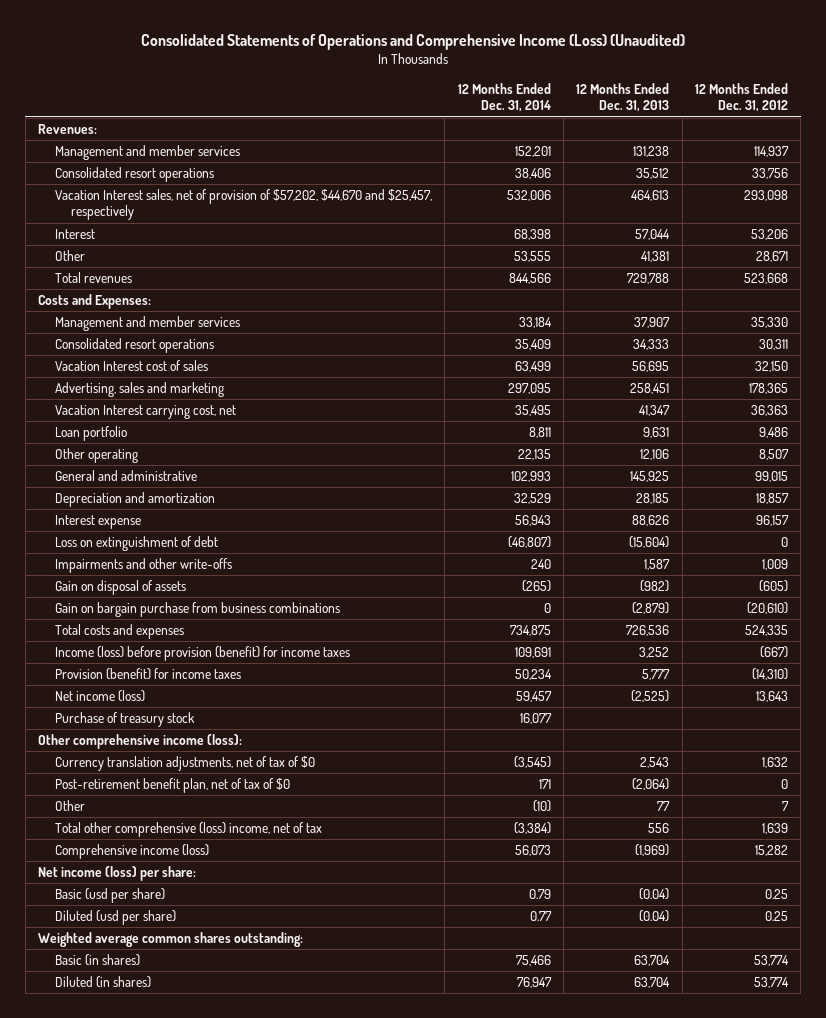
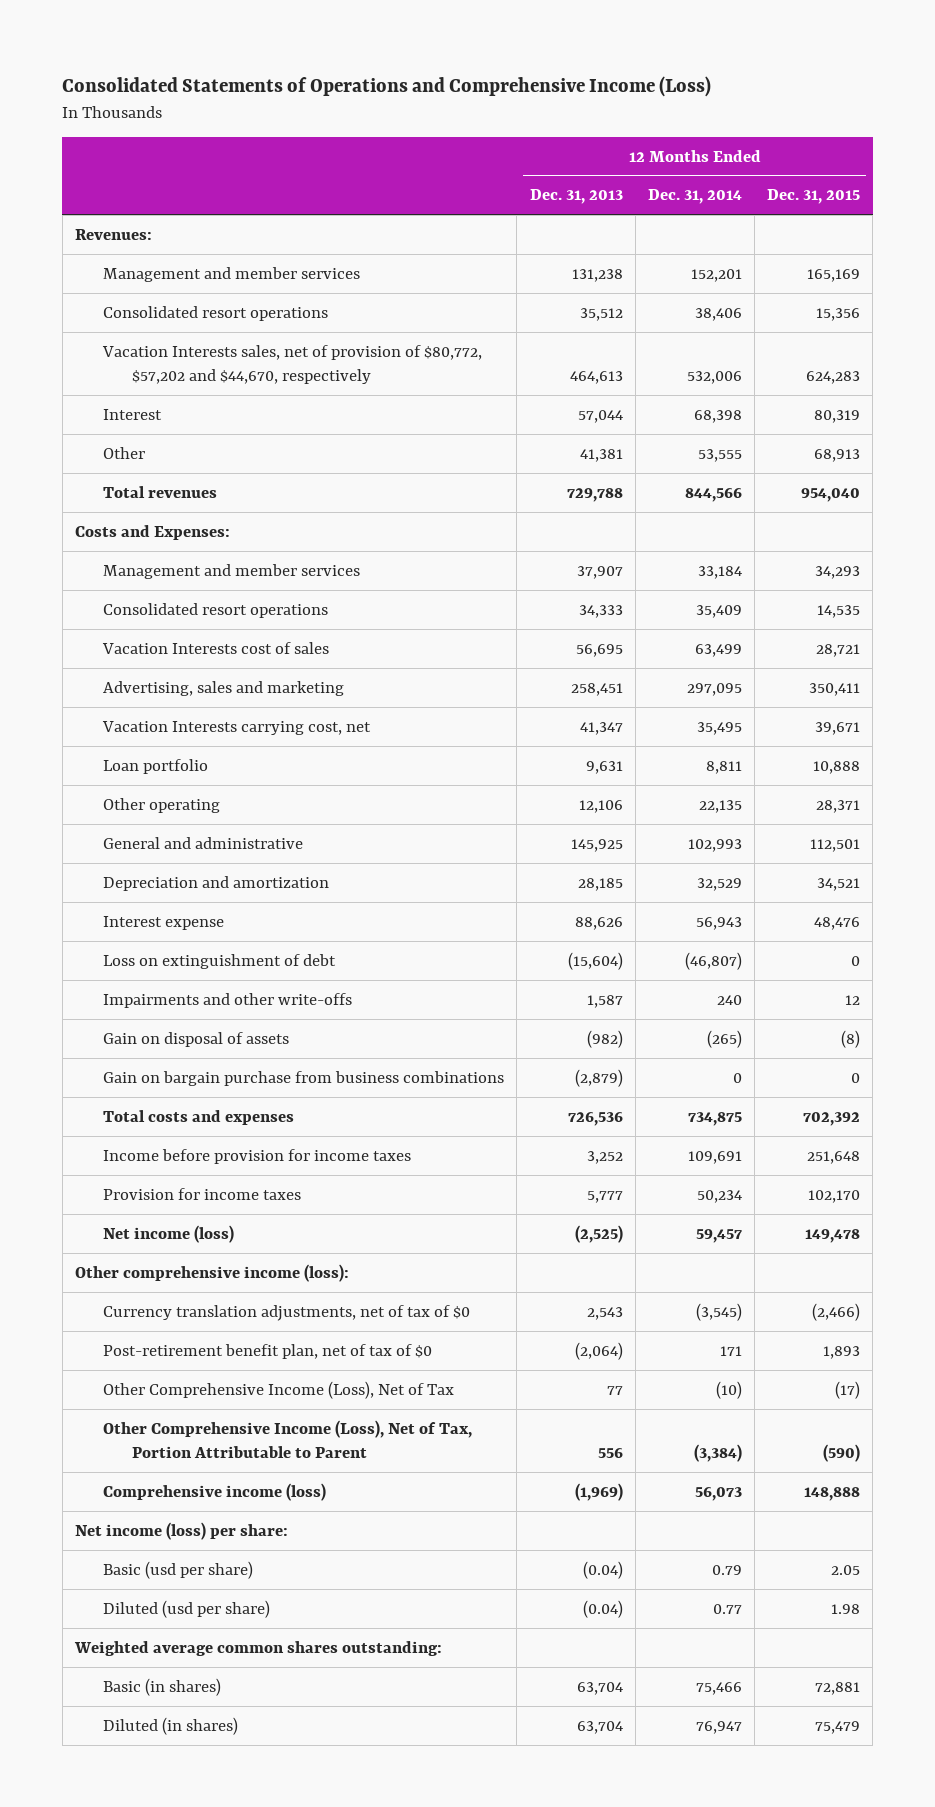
[141,34,686,51] Consolidated Statements of Operations and Comprehensive Income (Loss) (Unaudited) -> [62,75,712,97] Consolidated Statements of Operations and Comprehensive Income (Loss)
[694,82,788,113] 12 Months Ended Dec. 31, 2012 -> none
none -> [767,189,861,205] Dec. 31, 2015
[54,189,432,221] Vacation Interest sales, net of provision of $57,202, $44,670 and $25,457, respectively -> [102,344,483,385] Vacation Interests sales, net of provision of $80,772, $57,202 and $44,670, respectively
[54,360,208,372] Vacation Interest cost of sales -> [102,641,330,654] Vacation Interests cost of sales
[54,405,236,420] Vacation Interest carrying cost, net -> [102,720,372,735] Vacation Interests carrying cost, net
[54,646,350,662] Income (loss) before provision (benefit) for income taxes -> [103,1148,412,1164] Income before provision for income taxes
[54,668,241,681] Provision (benefit) for income taxes -> [103,1187,302,1200] Provision for income taxes
[54,712,195,728] Purchase of treasury stock -> none
[54,800,85,812] Other -> none
[54,822,322,838] Total other comprehensive (loss) income, net of tax -> [103,1380,455,1399] Other Comprehensive Income (Loss), Net of Tax
[513,822,551,835] (3,384) -> [715,1380,742,1399] (10)
[648,823,670,834] 556 -> [606,1385,623,1395] 77
none -> [103,1419,473,1459] Other Comprehensive Income (Loss), Net of Tax, Portion Attributable to Parent

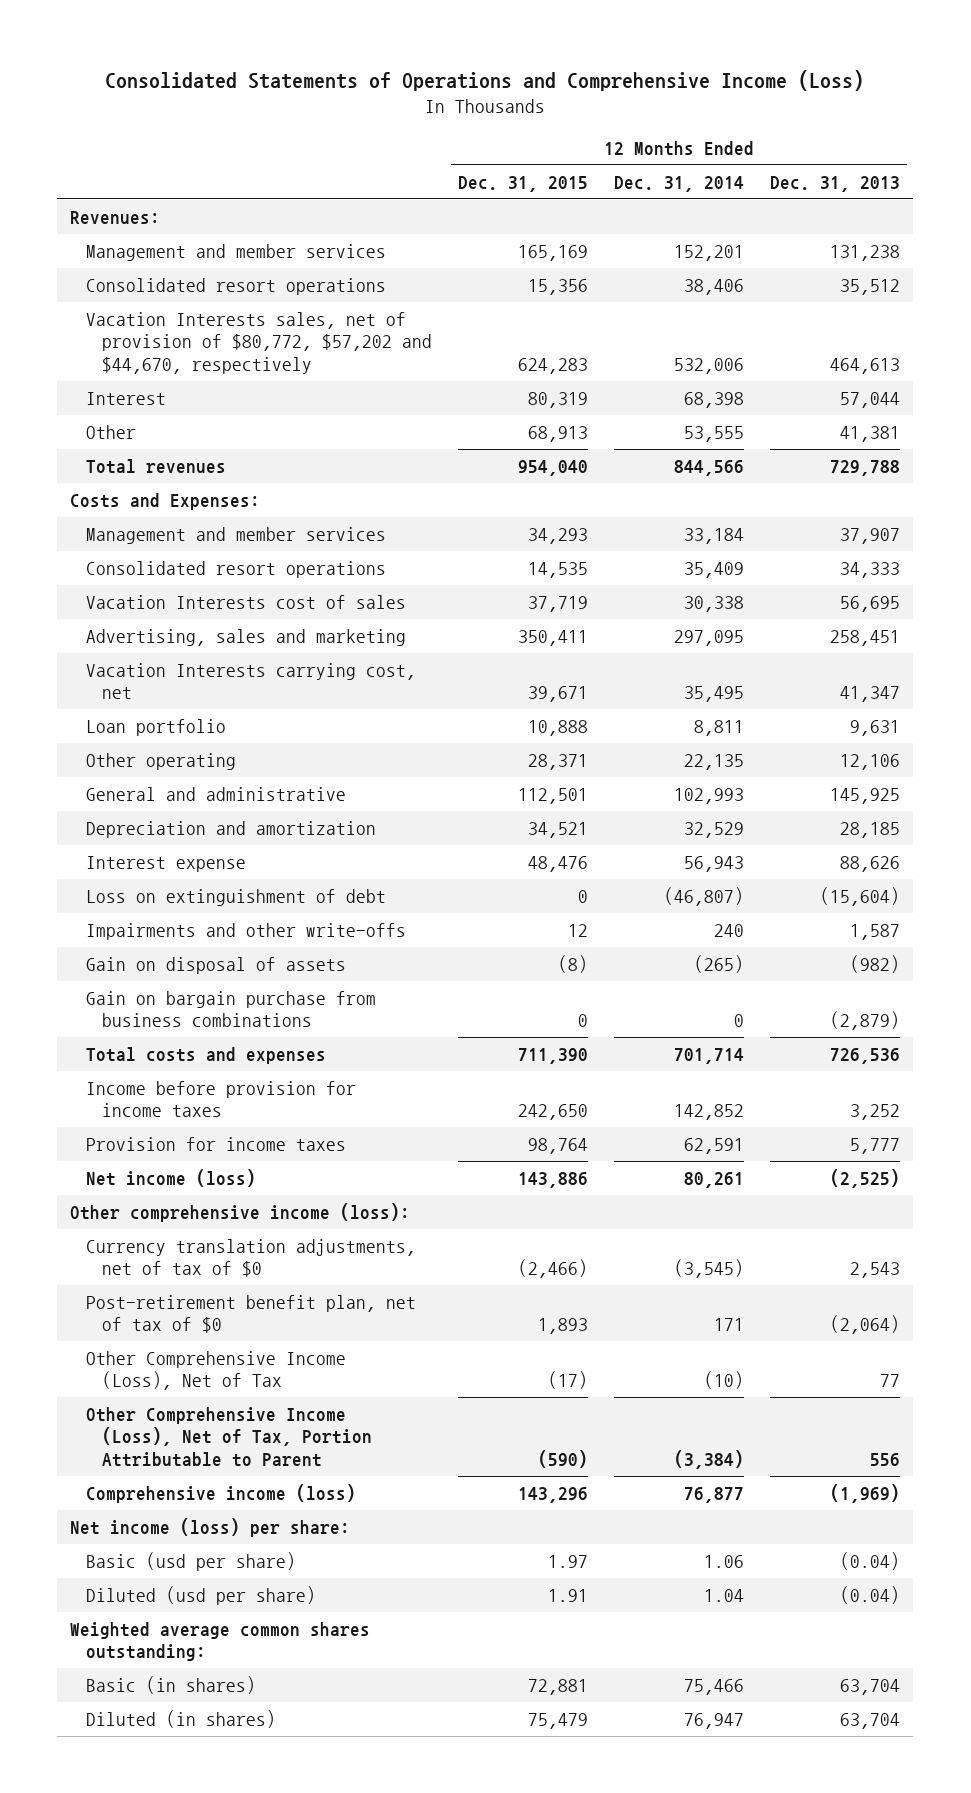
[694,643,742,657] 63,499 -> [684,595,745,612] 30,338
[816,643,861,657] 28,721 -> [527,595,588,612] 37,719
[687,1111,742,1126] 734,875 -> [674,1047,745,1064] 701,714
[803,1111,861,1126] 702,392 -> [517,1047,588,1064] 711,390
[687,1150,742,1164] 109,691 -> [674,1104,745,1121] 142,852
[807,1150,861,1164] 251,648 -> [517,1104,588,1121] 242,650
[696,1189,742,1203] 50,234 -> [684,1137,745,1154] 62,591
[808,1189,861,1203] 102,170 -> [527,1137,588,1154] 98,764
[695,1228,742,1243] 59,457 -> [684,1171,745,1188] 80,261
[805,1228,861,1243] 149,478 -> [517,1171,588,1188] 143,886
[694,1486,742,1501] 56,073 -> [684,1486,745,1503] 76,877
[804,1486,861,1501] 148,888 -> [517,1486,588,1503] 143,296
[711,1564,742,1575] 0.79 -> [704,1554,745,1568] 1.06
[831,1564,861,1575] 2.05 -> [547,1554,588,1568] 1.97
[712,1603,742,1614] 0.77 -> [704,1588,745,1602] 1.04
[831,1603,861,1614] 1.98 -> [547,1588,588,1602] 1.91

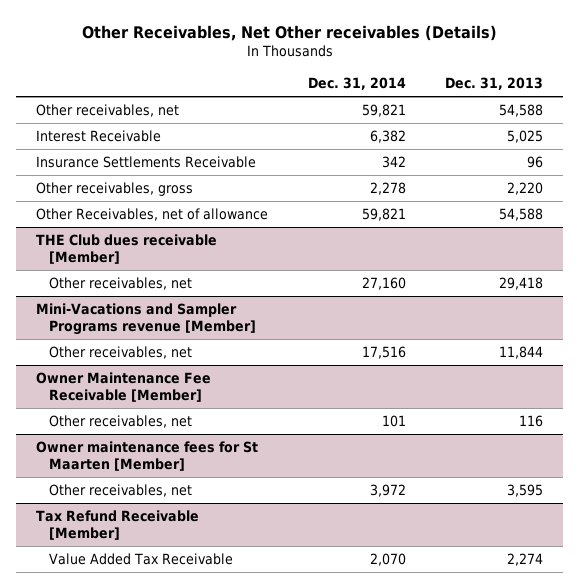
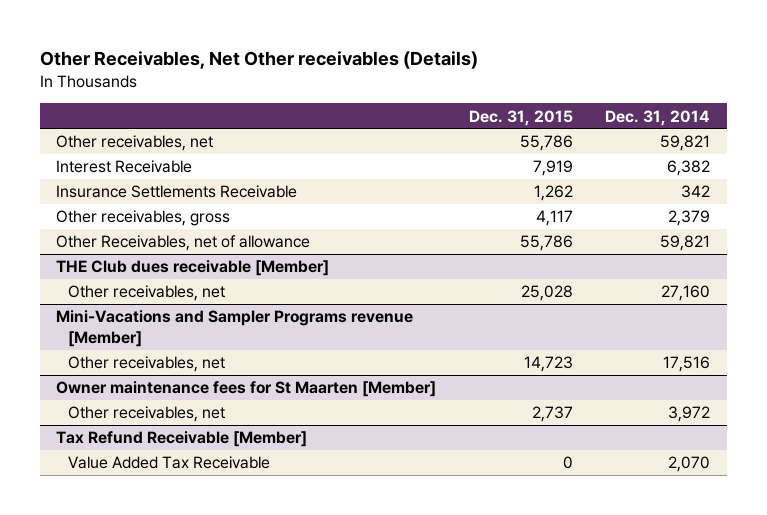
[445,77,544,91] Dec. 31, 2013 -> none
none -> [468,109,573,126] Dec. 31, 2015
[369,182,406,196] 2,278 -> [668,210,711,227] 2,379
[36,372,212,402] Owner Maintenance Fee Receivable [Member] -> none
[49,415,193,429] Other receivables, net -> none

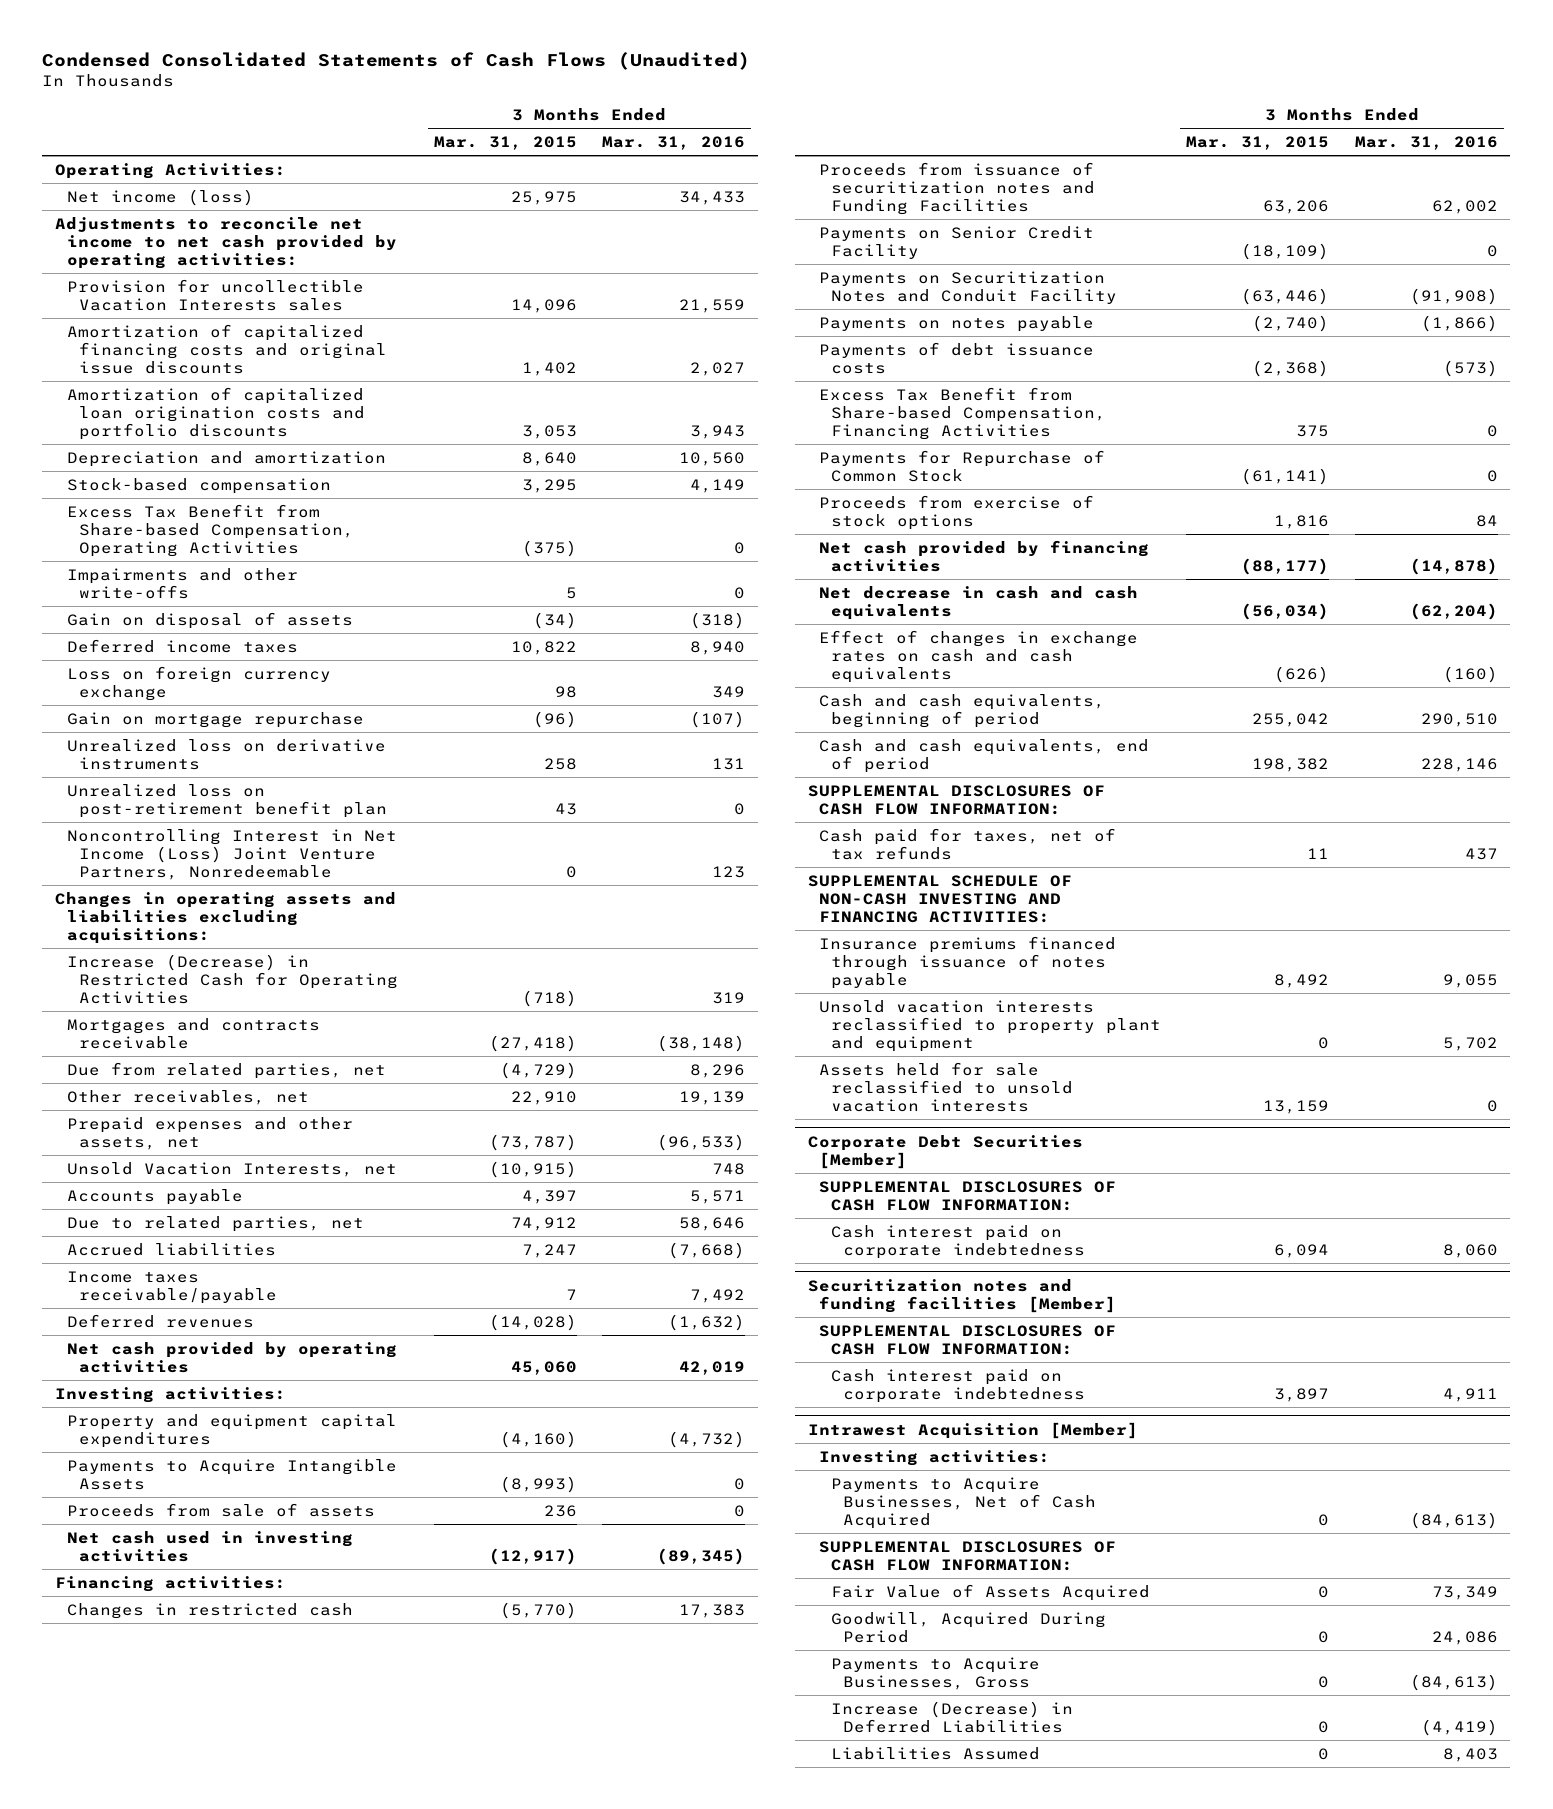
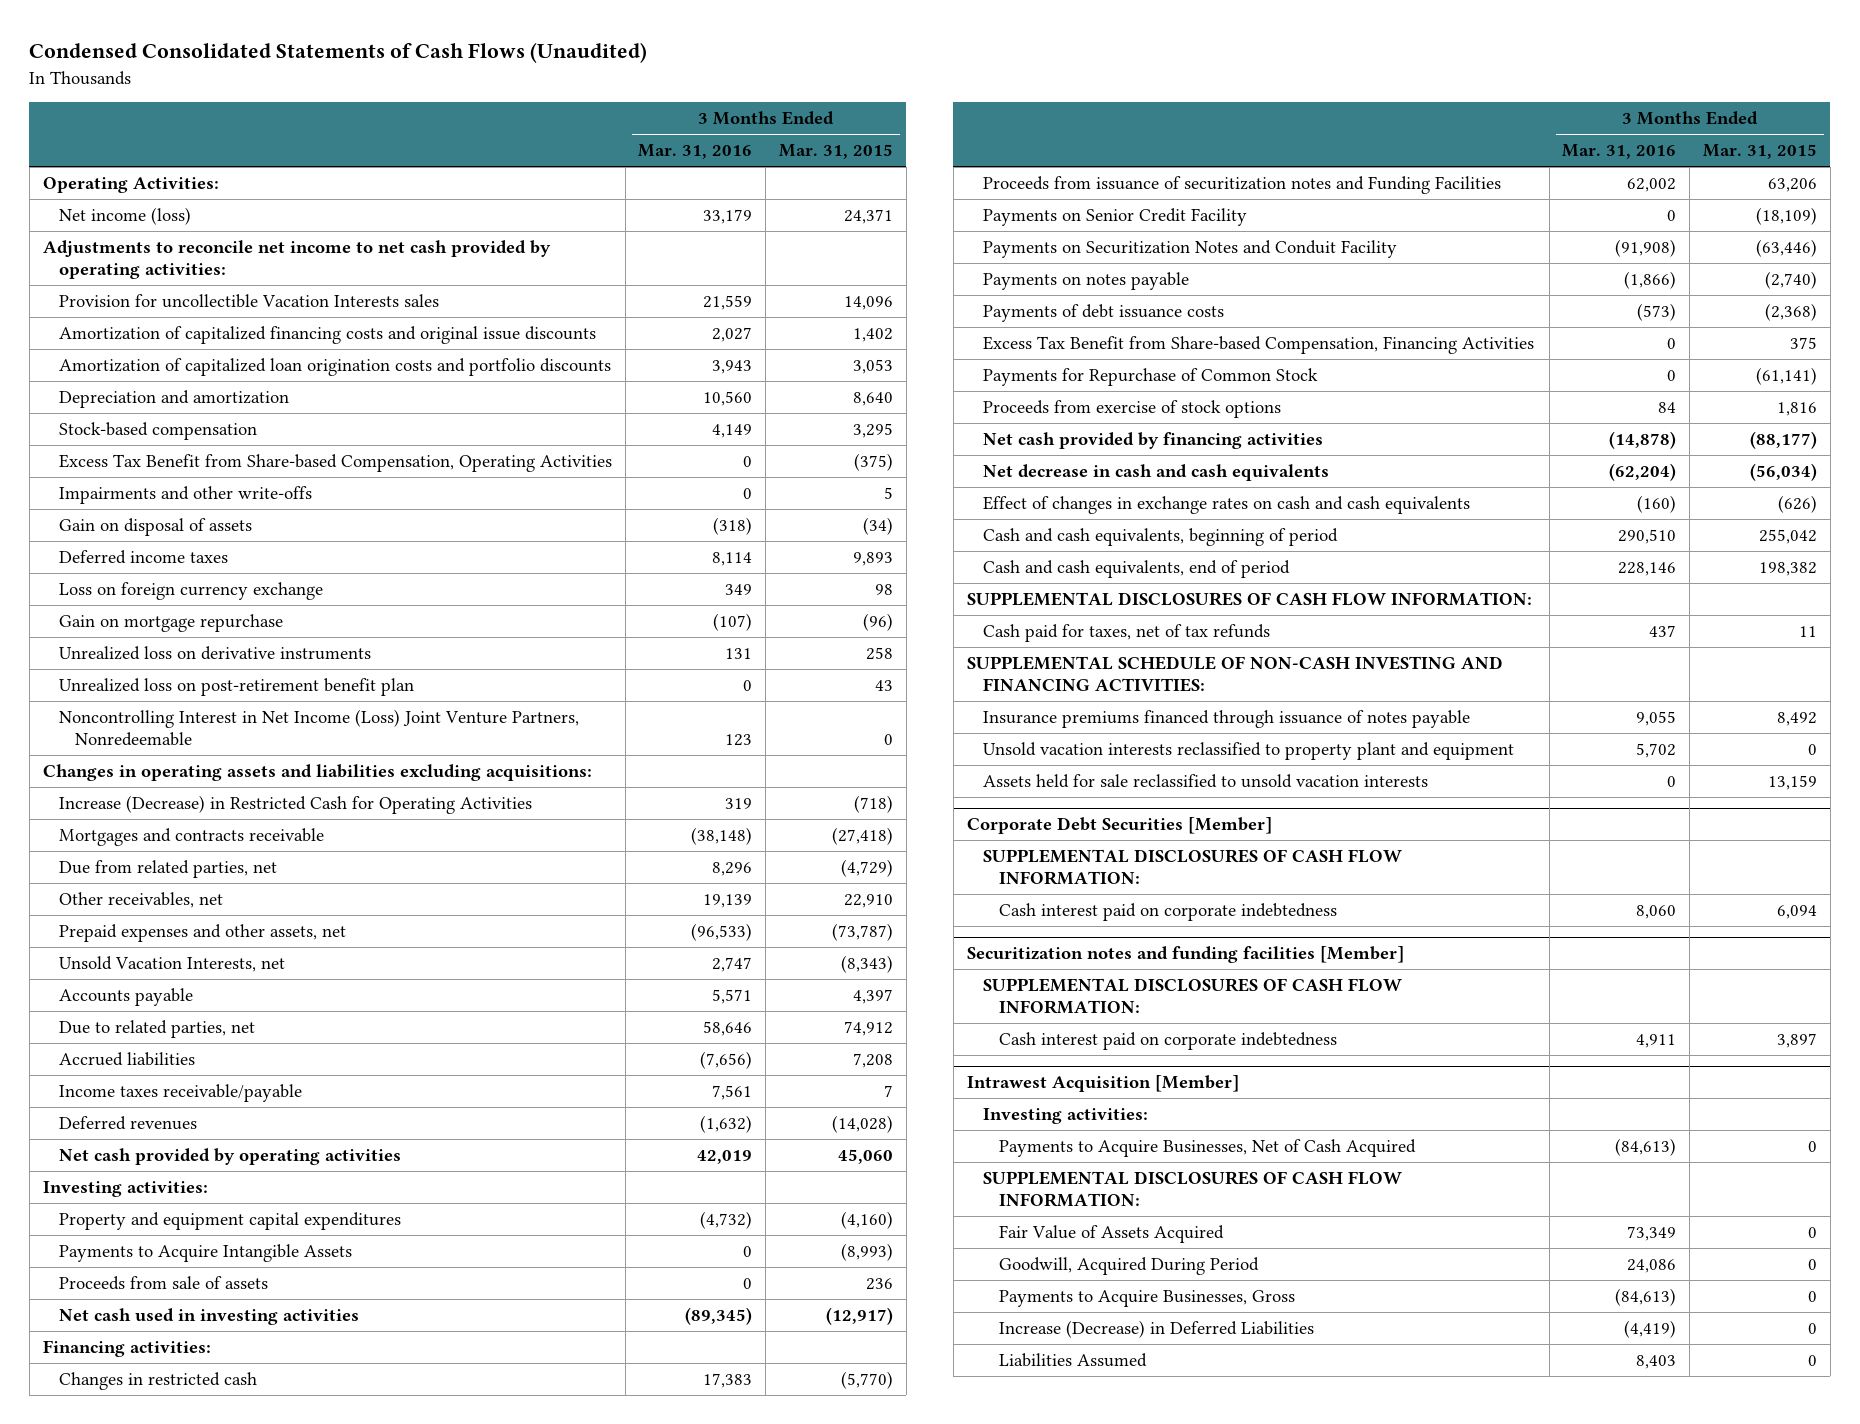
[510,190,577,205] 25,975 -> [844,209,894,225] 24,371
[679,190,746,205] 34,433 -> [703,209,753,225] 33,179
[510,640,577,655] 10,822 -> [853,552,894,567] 9,893
[690,640,746,655] 8,940 -> [712,552,753,567] 8,114
[488,1160,577,1178] (10,915) -> [841,955,894,974] (8,343)
[712,1162,746,1175] 748 -> [712,957,753,973] 2,747
[521,1243,577,1258] 7,247 -> [853,1053,894,1069] 7,208
[668,1241,746,1259] (7,668) -> [700,1051,753,1070] (7,656)
[690,1288,746,1303] 7,492 -> [712,1085,753,1101] 7,561

